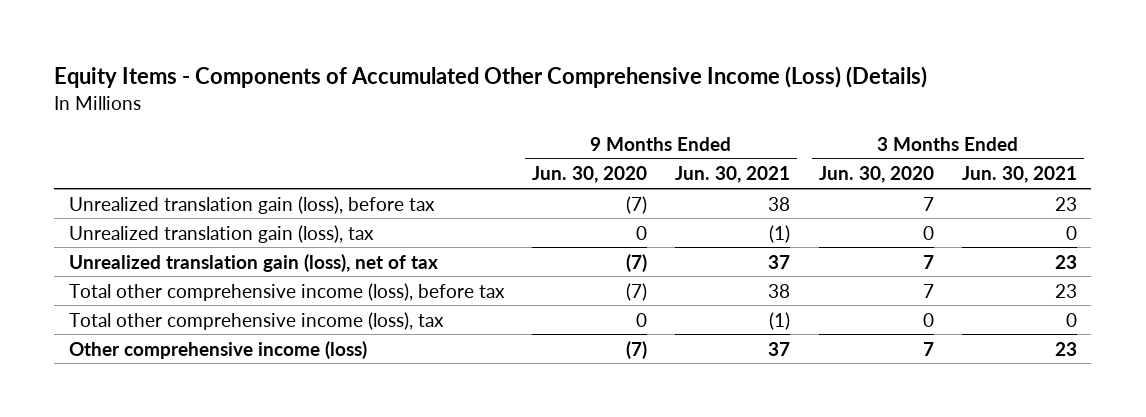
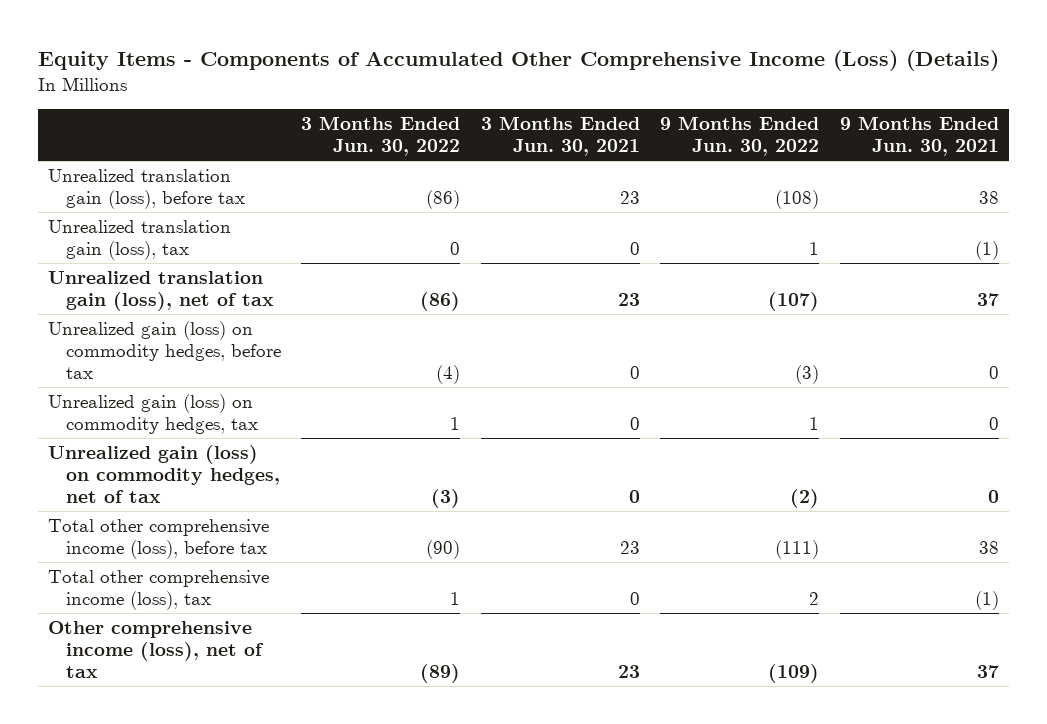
[531,166,647,184] Jun. 30, 2020 -> none
[818,166,934,184] Jun. 30, 2020 -> none
none -> [301,115,461,157] 3 Months Ended Jun. 30, 2022
none -> [660,115,820,157] 9 Months Ended Jun. 30, 2022
none -> [47,320,281,380] Unrealized gain (loss) on commodity hedges, before tax
none -> [47,393,258,434] Unrealized gain (loss) on commodity hedges, tax
none -> [47,444,280,504] Unrealized gain (loss) on commodity hedges, net of tax
[68,340,367,359] Other comprehensive income (loss) -> [47,620,264,679] Other comprehensive income (loss), net of tax

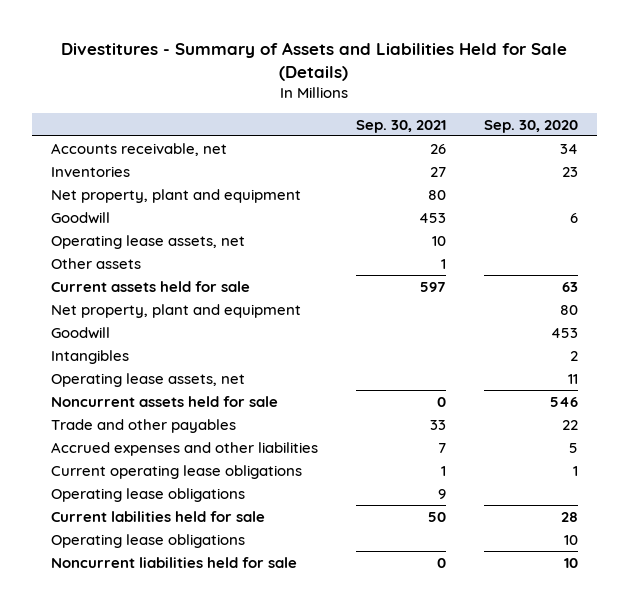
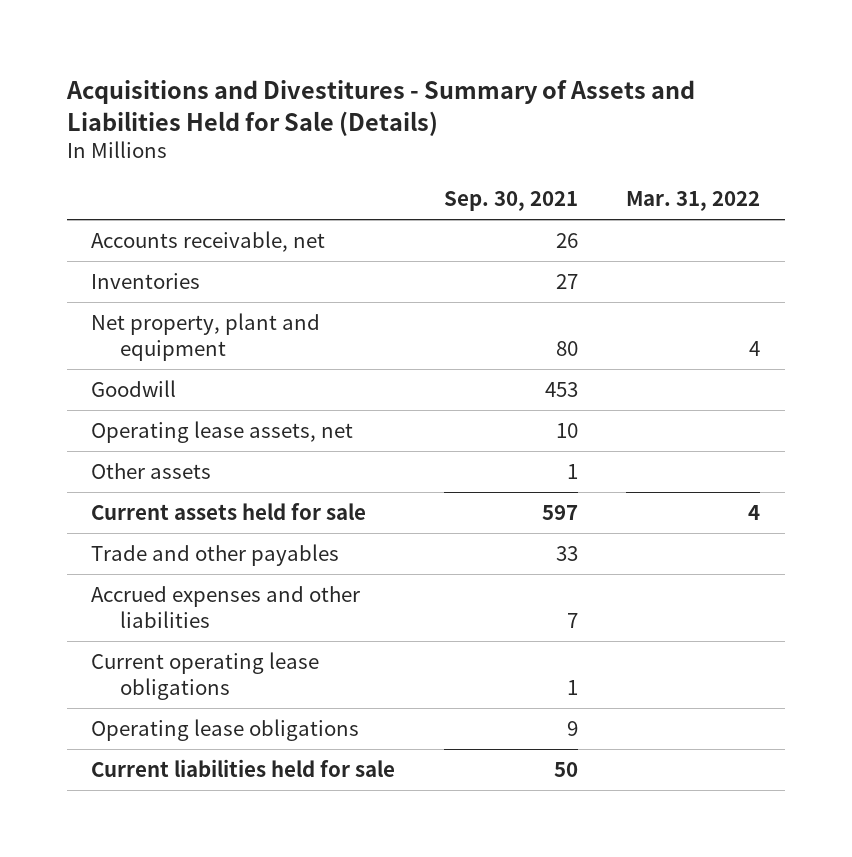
[61,41,568,81] Divestitures - Summary of Assets and Liabilities Held for Sale (Details) -> [66,79,696,136] Acquisitions and Divestitures - Summary of Assets and Liabilities Held for Sale (Details)
[483,119,578,133] Sep. 30, 2020 -> none
none -> [626,191,761,212] Mar. 31, 2022
[50,303,301,318] Net property, plant and equipment -> none
[50,326,110,339] Goodwill -> none
[50,349,129,364] Intangibles -> none
[50,372,245,387] Operating lease assets, net -> none
[50,395,278,407] Noncurrent assets held for sale -> none
[50,533,245,548] Operating lease obligations -> none
[50,556,297,568] Noncurrent liabilities held for sale -> none
[50,510,265,522] Current labilities held for sale -> [91,758,396,777] Current liabilities held for sale

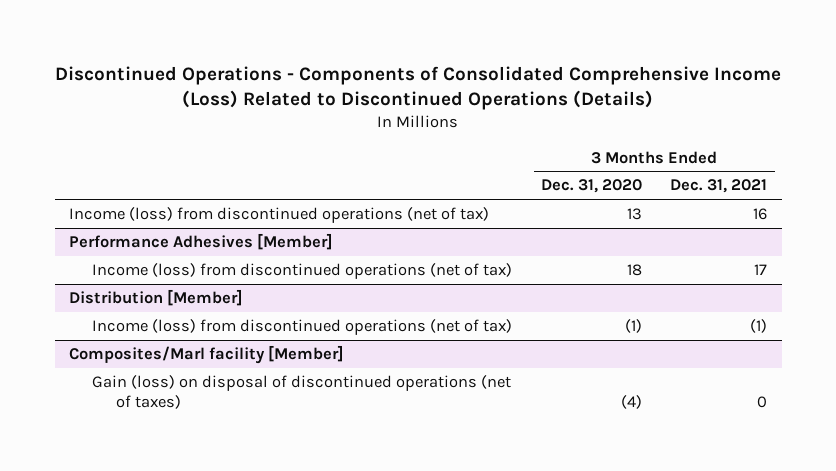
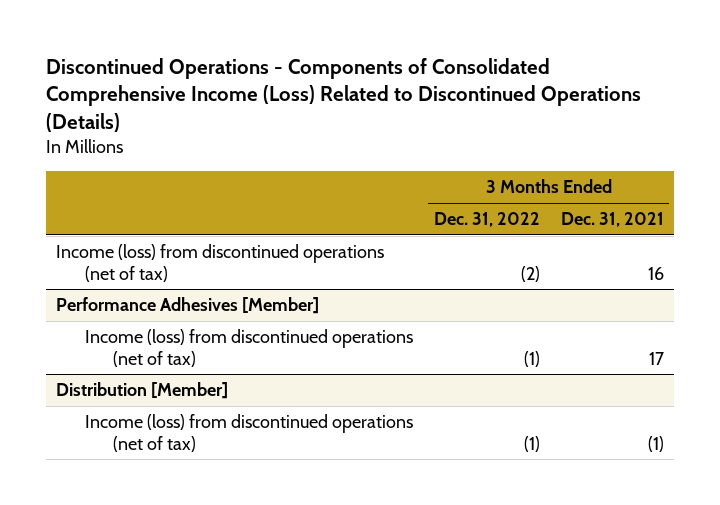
[540,179,642,194] Dec. 31, 2020 -> none
none -> [433,212,540,228] Dec. 31, 2022
[68,344,344,364] Composites/Marl facility [Member] -> none
[92,374,512,410] Gain (loss) on disposal of discontinued operations (net of taxes) -> none

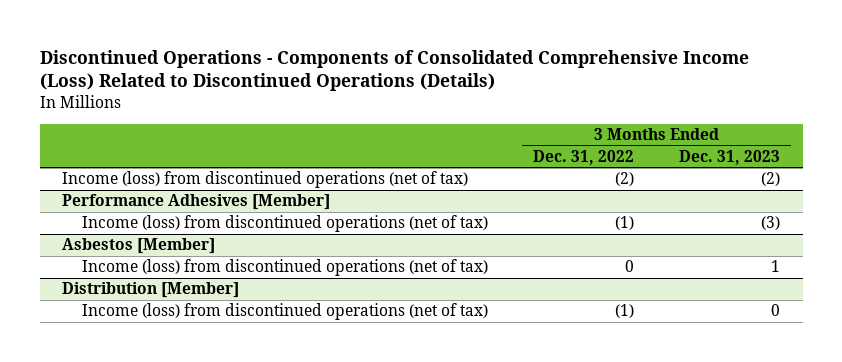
[560,212,664,228] Dec. 31, 2021 -> none
none -> [679,150,781,166] Dec. 31, 2023
none -> [62,238,216,255] Asbestos [Member]
none -> [81,259,488,277] Income (loss) from discontinued operations (net of tax)

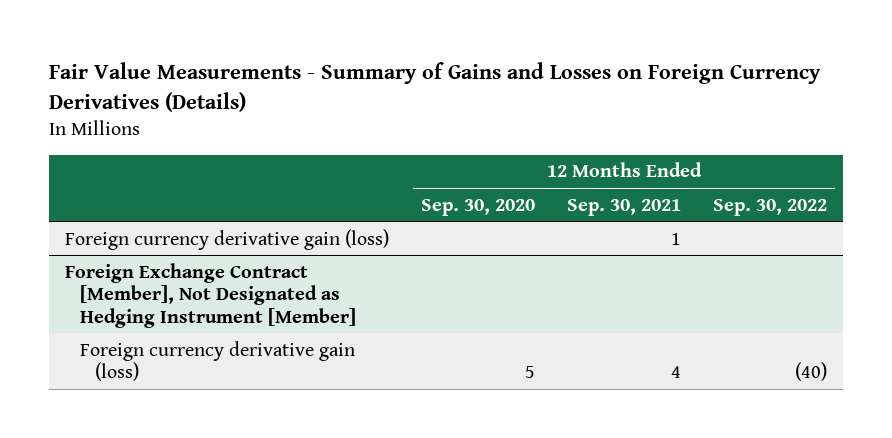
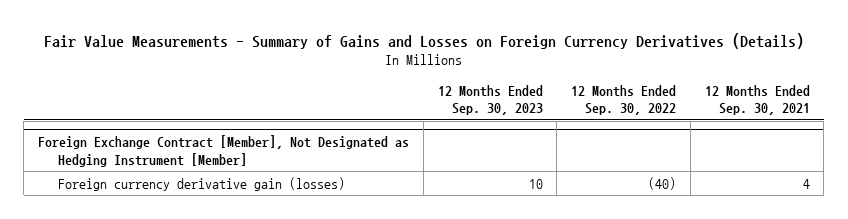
[421,198,536,216] Sep. 30, 2020 -> none
none -> [437,84,543,116] 12 Months Ended Sep. 30, 2023
[65,228,390,250] Foreign currency derivative gain (loss) -> none
[80,340,356,382] Foreign currency derivative gain (loss) -> [57,176,345,191] Foreign currency derivative gain (losses)

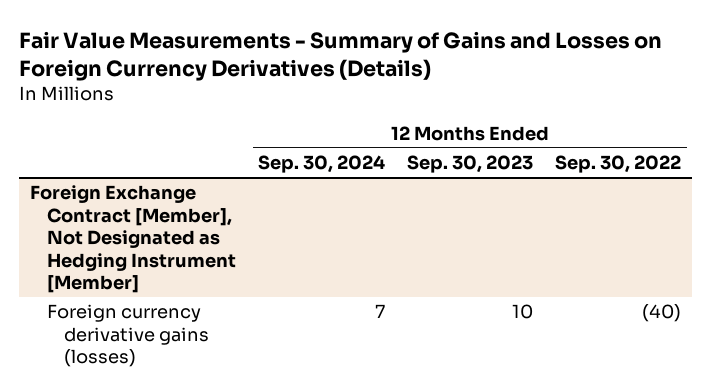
[704,84,810,116] 12 Months Ended Sep. 30, 2021 -> none
none -> [258,155,386,174] Sep. 30, 2024
[57,176,345,191] Foreign currency derivative gain (losses) -> [47,304,210,368] Foreign currency derivative gains (losses)

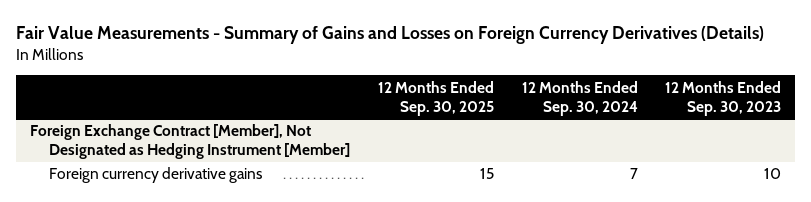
[555,155,682,174] Sep. 30, 2022 -> none
none -> [377,80,494,116] 12 Months Ended Sep. 30, 2025
[47,304,210,368] Foreign currency derivative gains (losses) -> [49,167,263,184] Foreign currency derivative gains

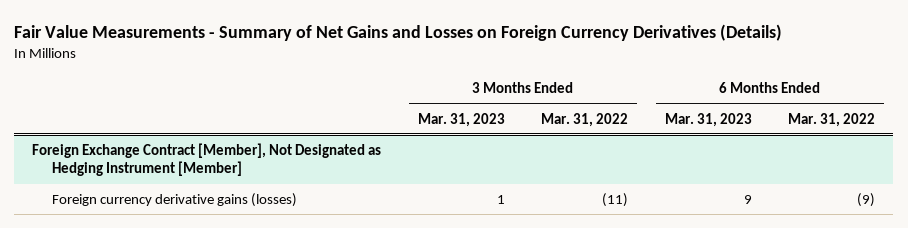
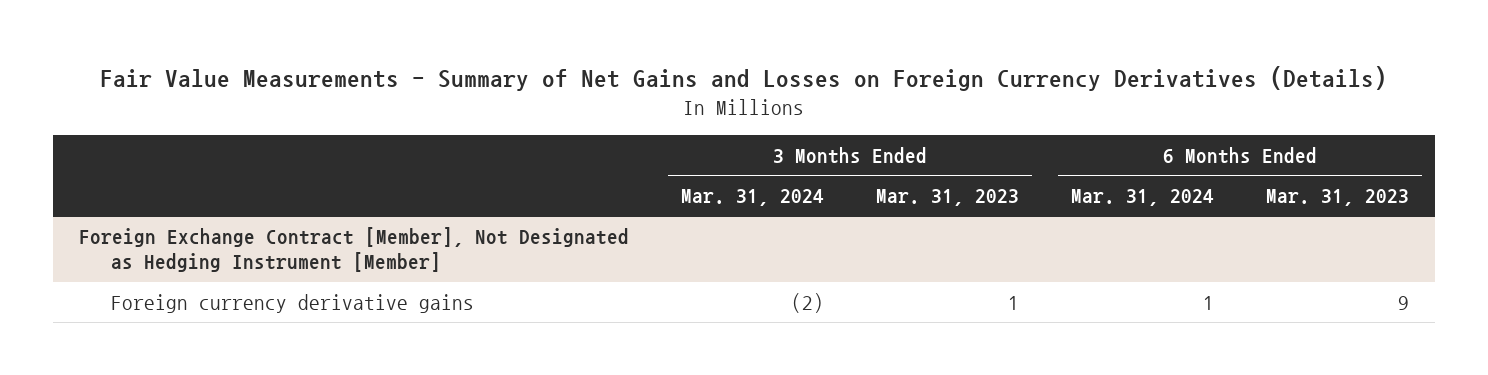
[541,112,629,127] Mar. 31, 2022 -> none
[788,112,876,127] Mar. 31, 2022 -> none
none -> [680,189,824,207] Mar. 31, 2024
none -> [1071,189,1215,207] Mar. 31, 2024
[51,193,297,208] Foreign currency derivative gains (losses) -> [110,293,474,313] Foreign currency derivative gains

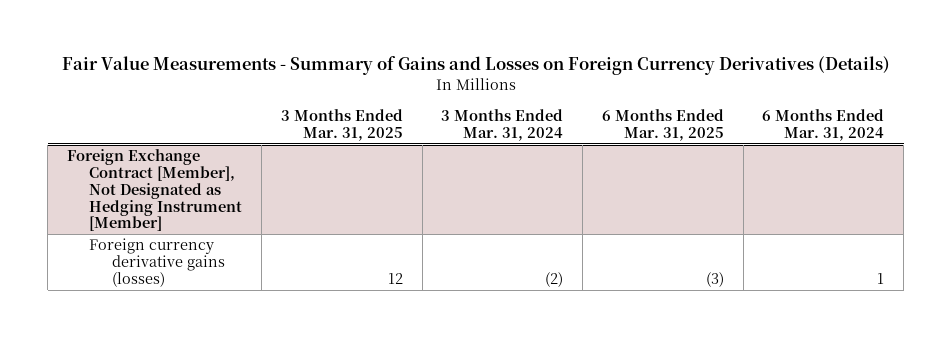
[99,65,1387,91] Fair Value Measurements - Summary of Net Gains and Losses on Foreign Currency Derivatives (Details) -> [61,56,890,76] Fair Value Measurements - Summary of Gains and Losses on Foreign Currency Derivatives (Details)
[875,189,1019,207] Mar. 31, 2023 -> none
[1266,189,1410,207] Mar. 31, 2023 -> none
none -> [280,109,403,141] 3 Months Ended Mar. 31, 2025
none -> [601,109,724,141] 6 Months Ended Mar. 31, 2025
[110,293,474,313] Foreign currency derivative gains -> [89,238,225,287] Foreign currency derivative gains (losses)

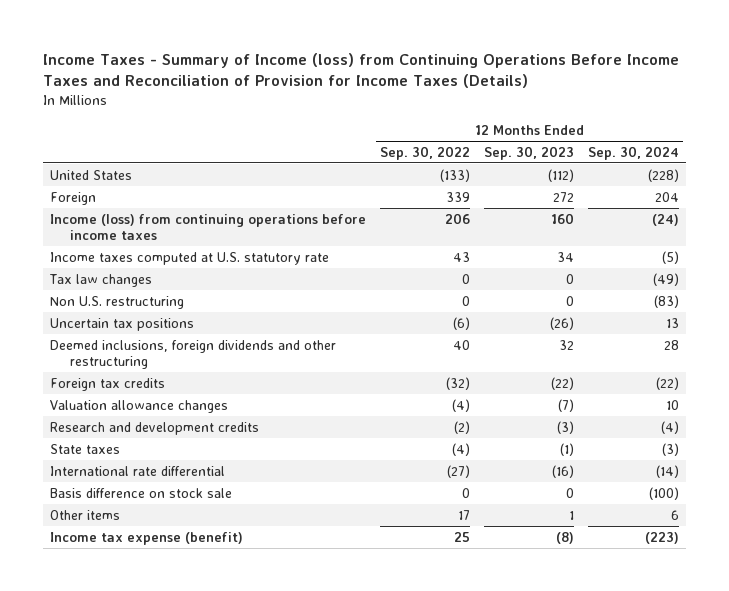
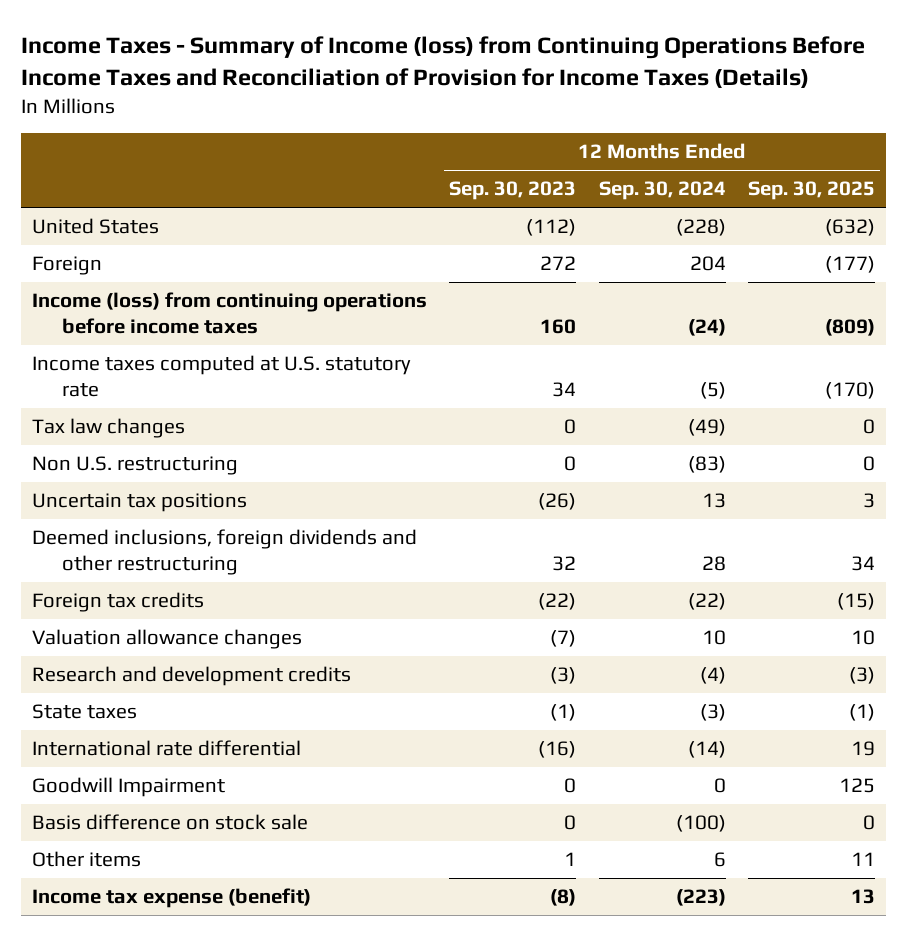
[379,145,470,160] Sep. 30, 2022 -> none
none -> [747,181,875,201] Sep. 30, 2025
none -> [32,777,226,798] Goodwill Impairment

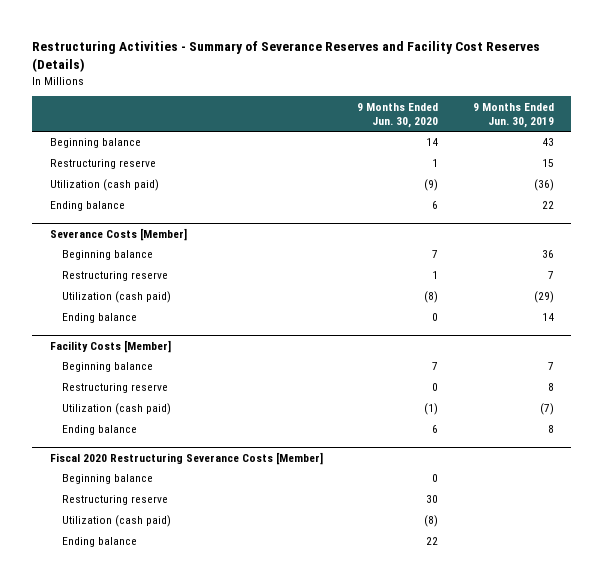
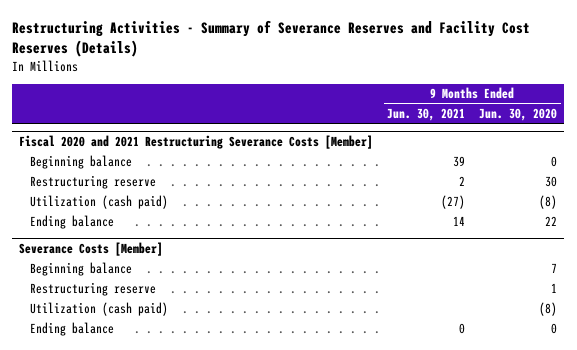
[473,102,555,129] 9 Months Ended Jun. 30, 2019 -> none
none -> [387,108,466,122] Jun. 30, 2021
none -> [19,135,374,150] Fiscal 2020 and 2021 Restructuring Severance Costs [Member]
[426,138,439,147] 14 -> [551,155,558,167] 0
[432,159,439,168] 1 -> [545,175,558,187] 30
[424,179,439,192] (9) -> [539,194,558,209] (8)
[432,201,439,210] 6 -> [545,215,558,226] 22
[49,339,171,353] Facility Costs [Member] -> none
[62,362,154,373] Beginning balance -> none
[62,383,169,394] Restructuring reserve -> none
[62,403,172,416] Utilization (cash paid) -> none
[62,425,138,436] Ending balance -> none
[49,451,323,465] Fiscal 2020 Restructuring Severance Costs [Member] -> none
[62,474,154,485] Beginning balance -> none
[62,495,169,506] Restructuring reserve -> none
[62,515,172,528] Utilization (cash paid) -> none
[62,537,138,548] Ending balance -> none

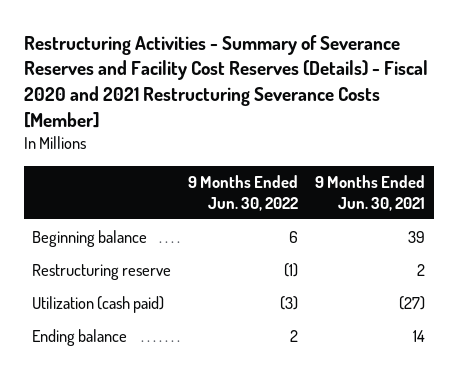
[12,19,531,57] Restructuring Activities - Summary of Severance Reserves and Facility Cost Reserves (Details) -> [23,34,428,128] Restructuring Activities - Summary of Severance Reserves and Facility Cost Reserves (Details) - Fiscal 2020 and 2021 Restructuring Severance Costs [Member]
[479,108,558,122] Jun. 30, 2020 -> none
none -> [188,175,299,211] 9 Months Ended Jun. 30, 2022
[19,135,374,150] Fiscal 2020 and 2021 Restructuring Severance Costs [Member] -> none
[19,242,164,257] Severance Costs [Member] -> none
[30,261,133,276] Beginning balance -> none
[30,281,157,296] Restructuring reserve -> none
[30,301,169,316] Utilization (cash paid) -> none
[30,321,115,336] Ending balance -> none

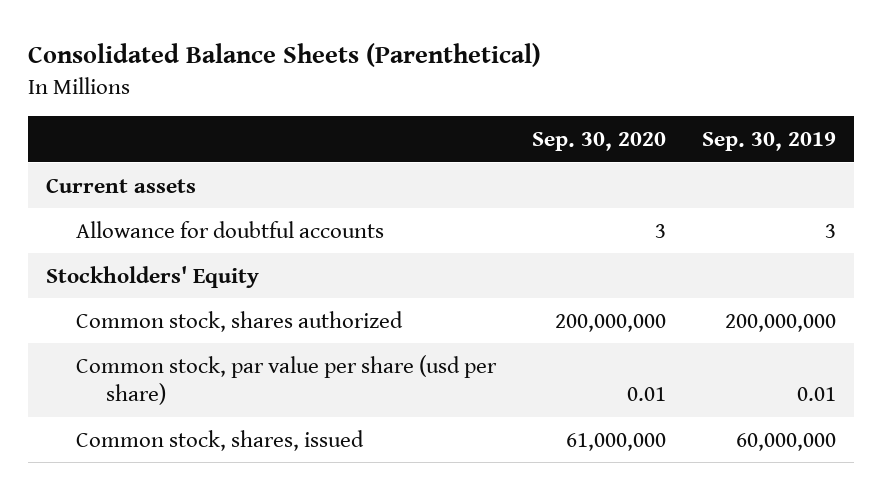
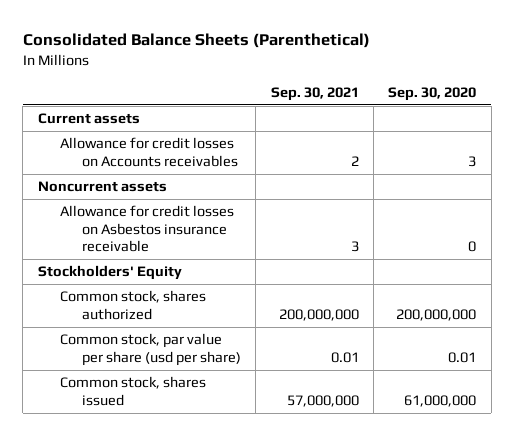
[701,132,836,152] Sep. 30, 2019 -> none
none -> [270,86,359,101] Sep. 30, 2021
[76,220,385,238] Allowance for doubtful accounts -> [59,137,239,167] Allowance for credit losses on Accounts receivables
none -> [37,181,167,193] Noncurrent assets
none -> [59,205,234,252] Allowance for credit losses on Asbestos insurance receivable
[76,429,365,451] Common stock, shares, issued -> [59,376,206,406] Common stock, shares issued

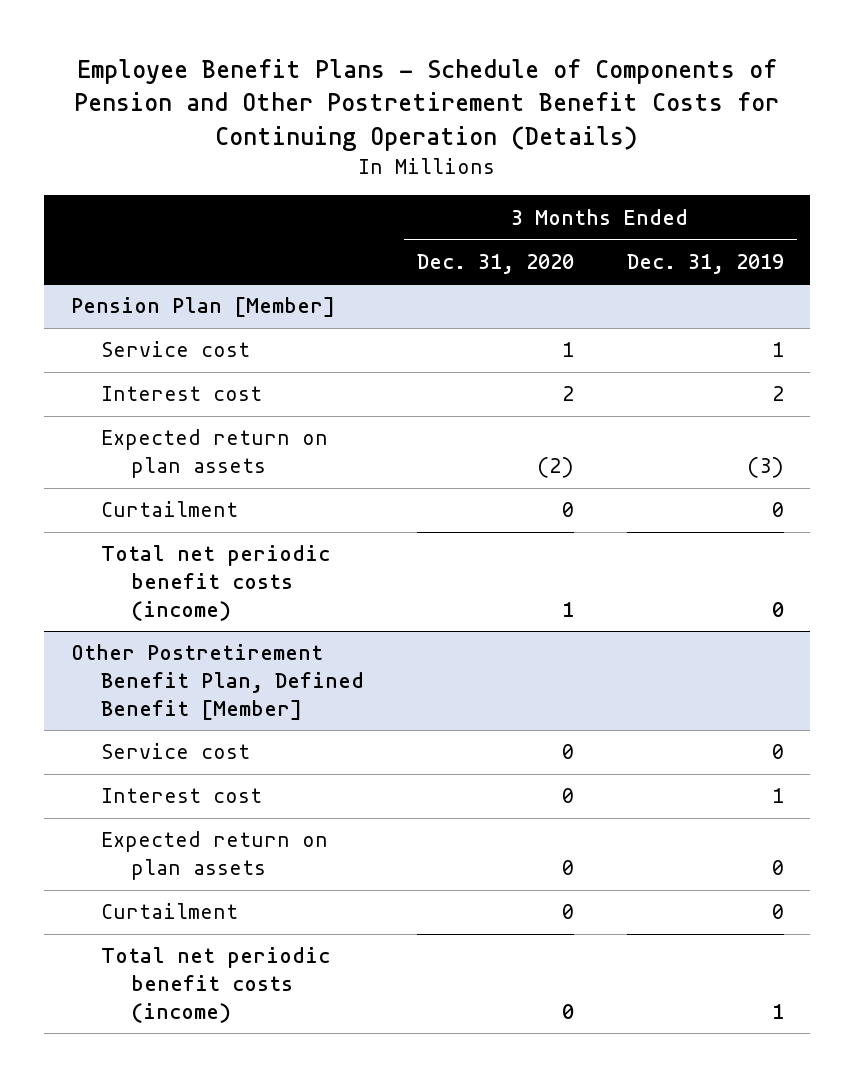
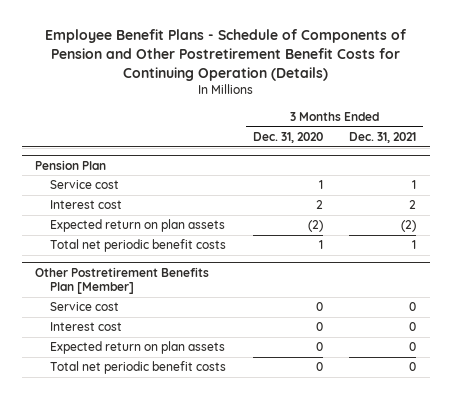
[626,253,784,274] Dec. 31, 2019 -> none
none -> [349,132,417,144] Dec. 31, 2021
[70,297,335,318] Pension Plan [Member] -> [34,159,106,170] Pension Plan
[101,501,239,518] Curtailment -> none
[101,545,331,621] Total net periodic benefit costs (income) -> [50,239,227,253] Total net periodic benefit costs
[70,644,365,720] Other Postretirement Benefit Plan, Defined Benefit [Member] -> [34,266,209,295] Other Postretirement Benefits Plan [Member]
[101,903,239,920] Curtailment -> none
[101,947,331,1023] Total net periodic benefit costs (income) -> [50,361,227,375] Total net periodic benefit costs

